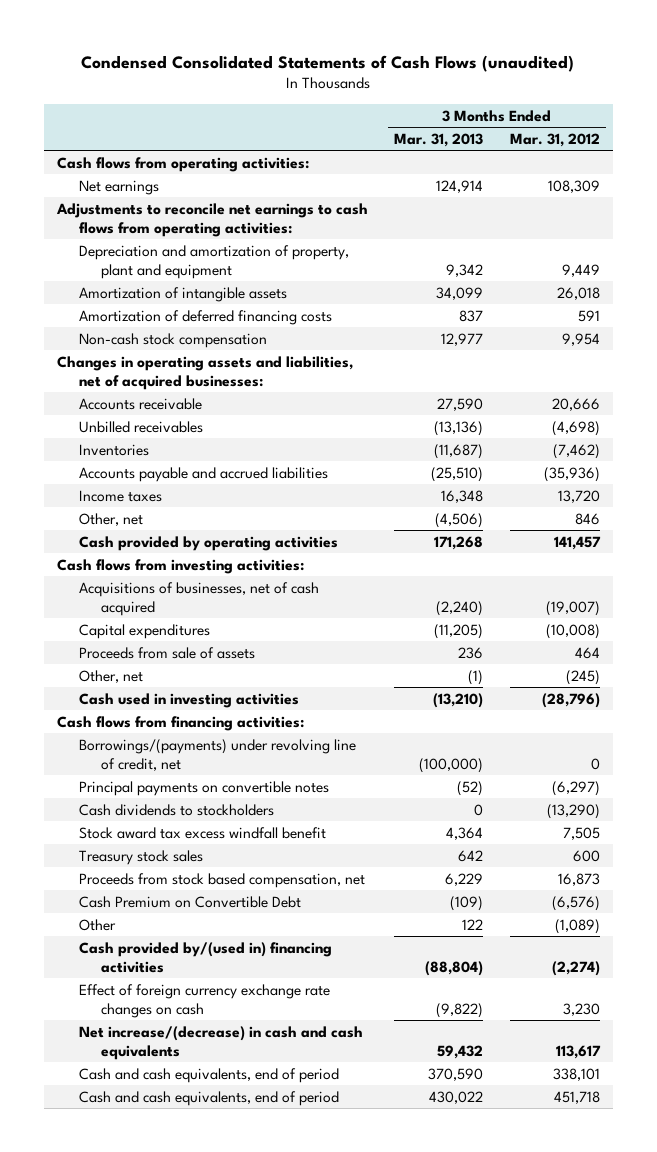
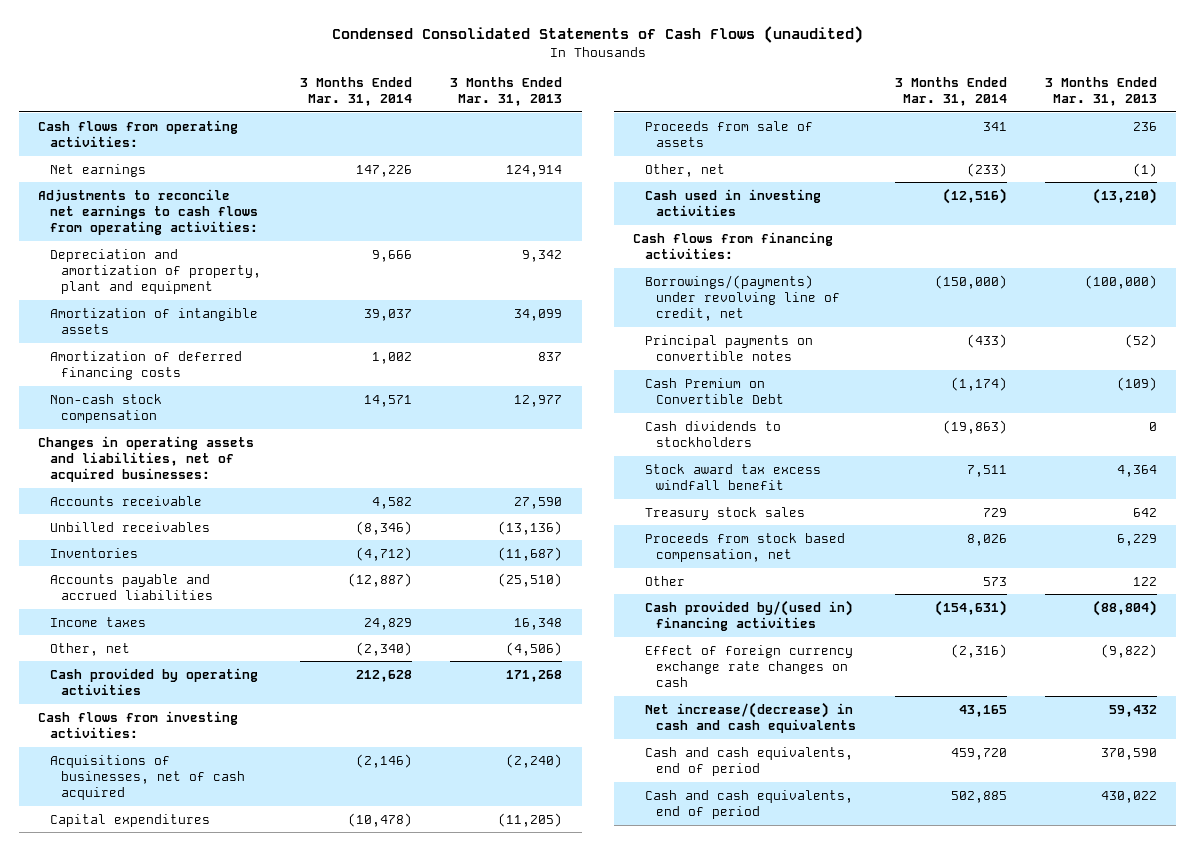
[509,132,600,147] Mar. 31, 2012 -> none
none -> [299,77,412,107] 3 Months Ended Mar. 31, 2014
[78,895,301,908] Cash Premium on Convertible Debt -> [644,377,785,404] Cash Premium on Convertible Debt

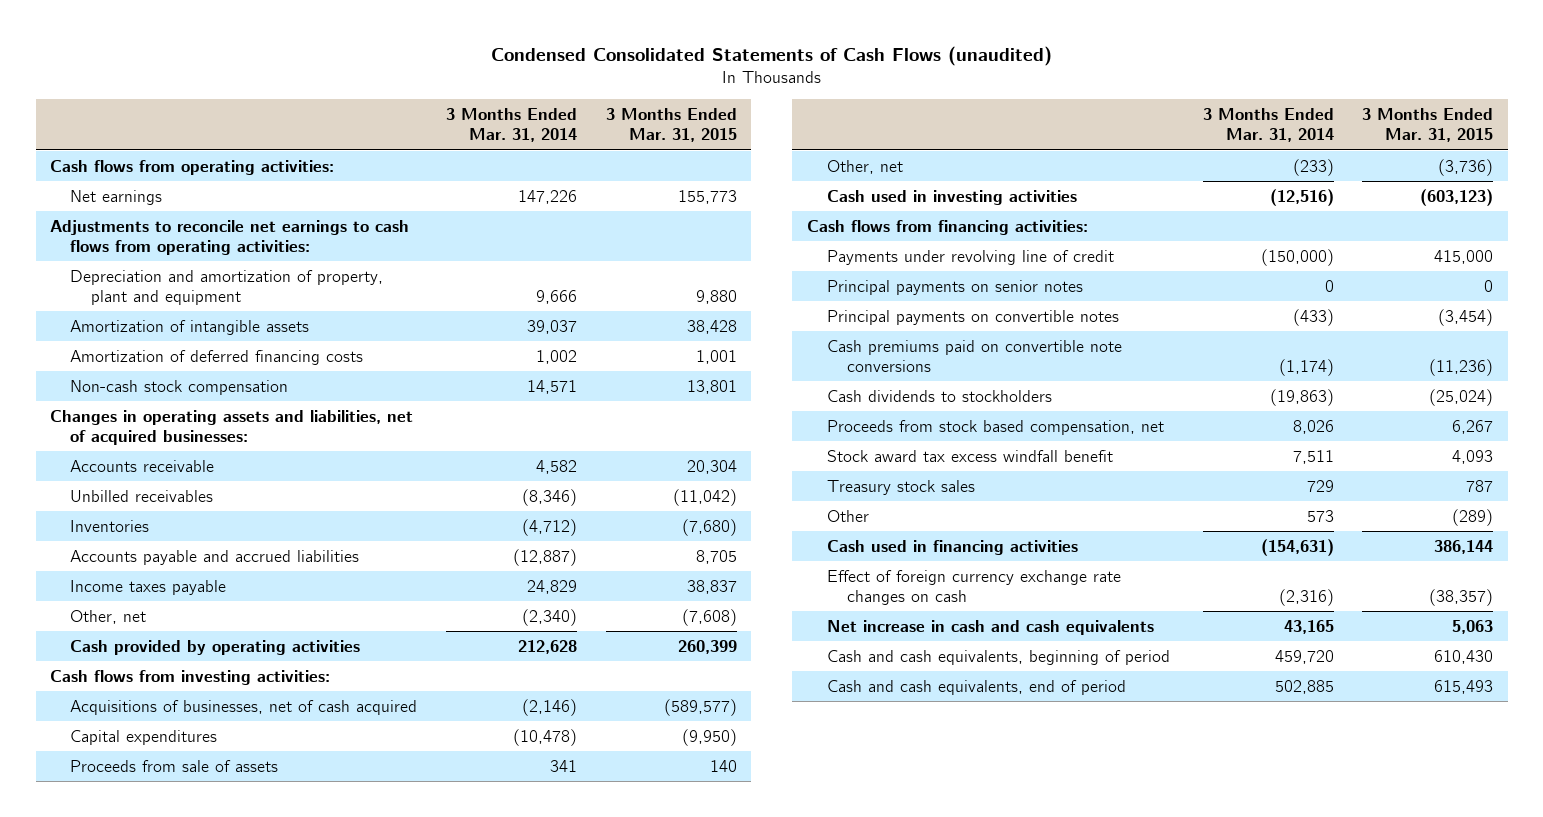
[450,77,563,107] 3 Months Ended Mar. 31, 2013 -> none
none -> [605,107,737,142] 3 Months Ended Mar. 31, 2015
[49,616,146,627] Income taxes -> [70,579,227,595] Income taxes payable
[644,274,841,322] Borrowings/(payments) under revolving line of credit, net -> [826,249,1114,265] Payments under revolving line of credit
none -> [826,279,1083,295] Principal payments on senior notes
[644,377,785,404] Cash Premium on Convertible Debt -> [826,339,1122,372] Cash premiums paid on convertible note conversions
[644,532,845,562] Proceeds from stock based compensation, net -> [826,419,1164,435] Proceeds from stock based compensation, net
[644,599,853,631] Cash provided by/(used in) financing activities -> [826,539,1078,555] Cash used in financing activities
[644,701,857,733] Net increase/(decrease) in cash and cash equivalents -> [826,619,1154,635] Net increase in cash and cash equivalents
[644,746,853,776] Cash and cash equivalents, end of period -> [826,649,1170,665] Cash and cash equivalents, beginning of period

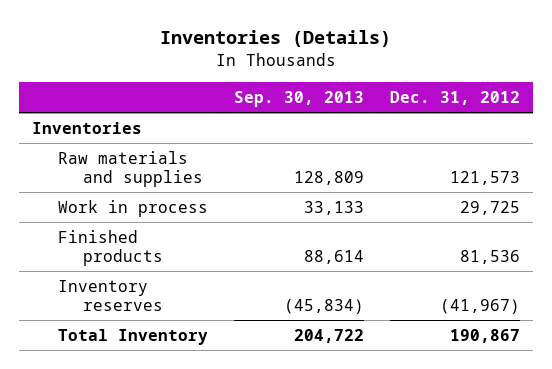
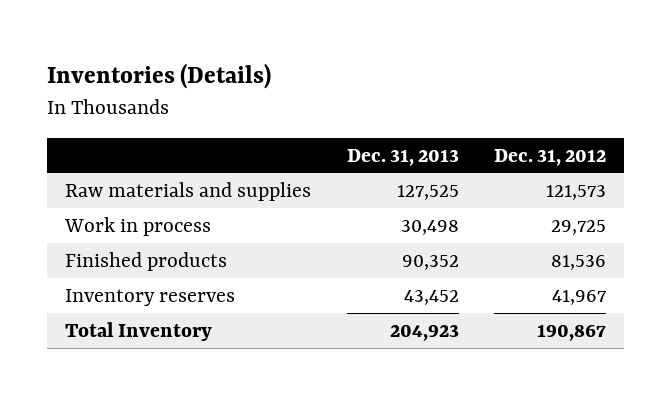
[233,90,364,107] Sep. 30, 2013 -> none
none -> [346,148,459,166] Dec. 31, 2013
[32,122,143,135] Inventories -> none
[440,298,521,314] (41,967) -> [552,290,607,306] 41,967

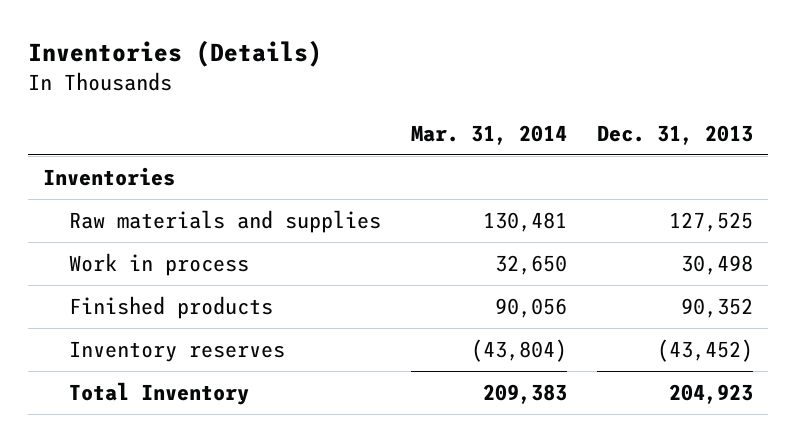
[494,148,607,166] Dec. 31, 2012 -> none
none -> [411,124,568,145] Mar. 31, 2014
none -> [43,166,176,186] Inventories
[403,290,459,306] 43,452 -> [657,338,754,362] (43,452)

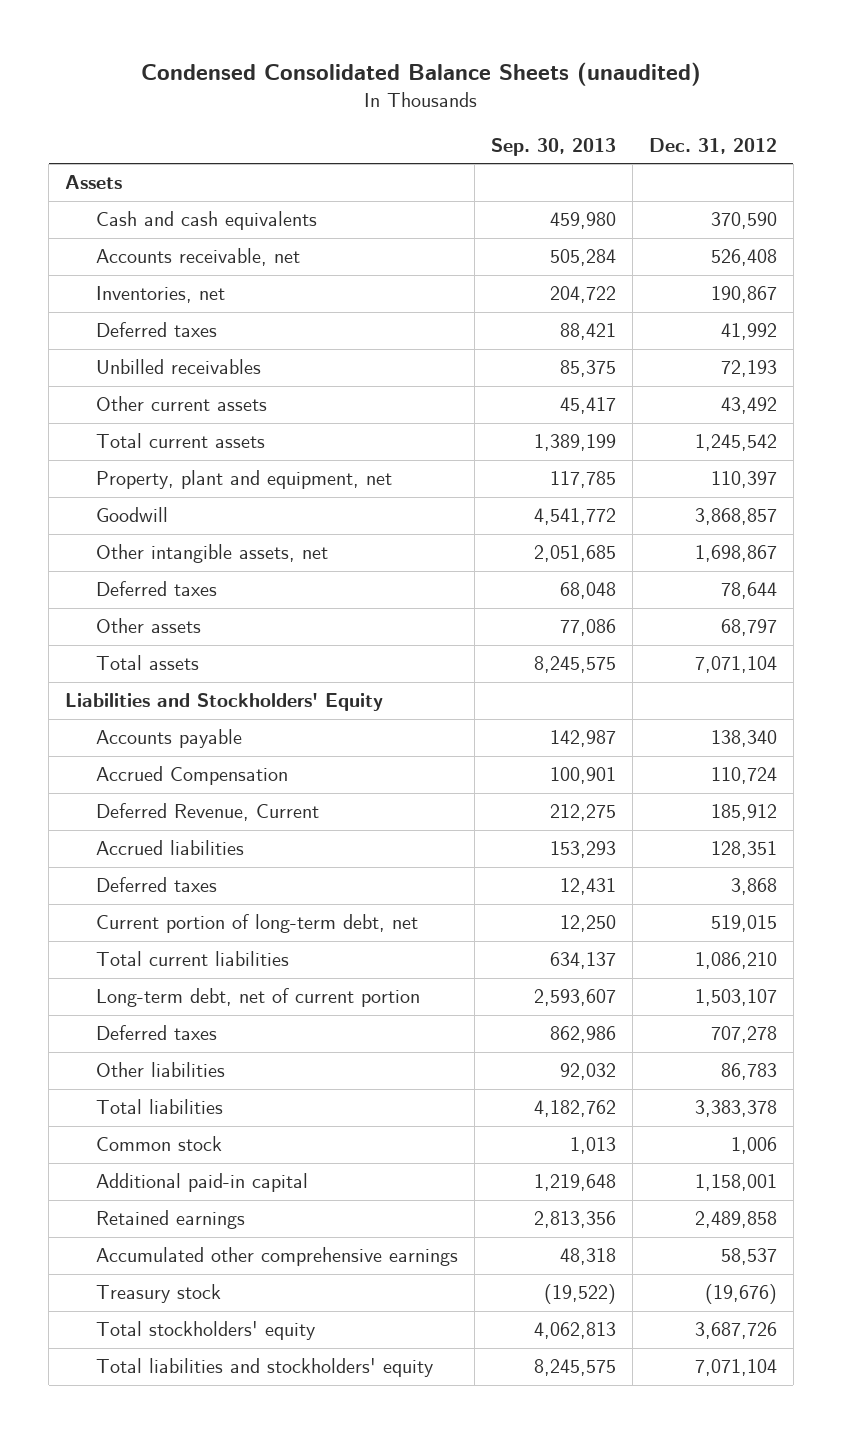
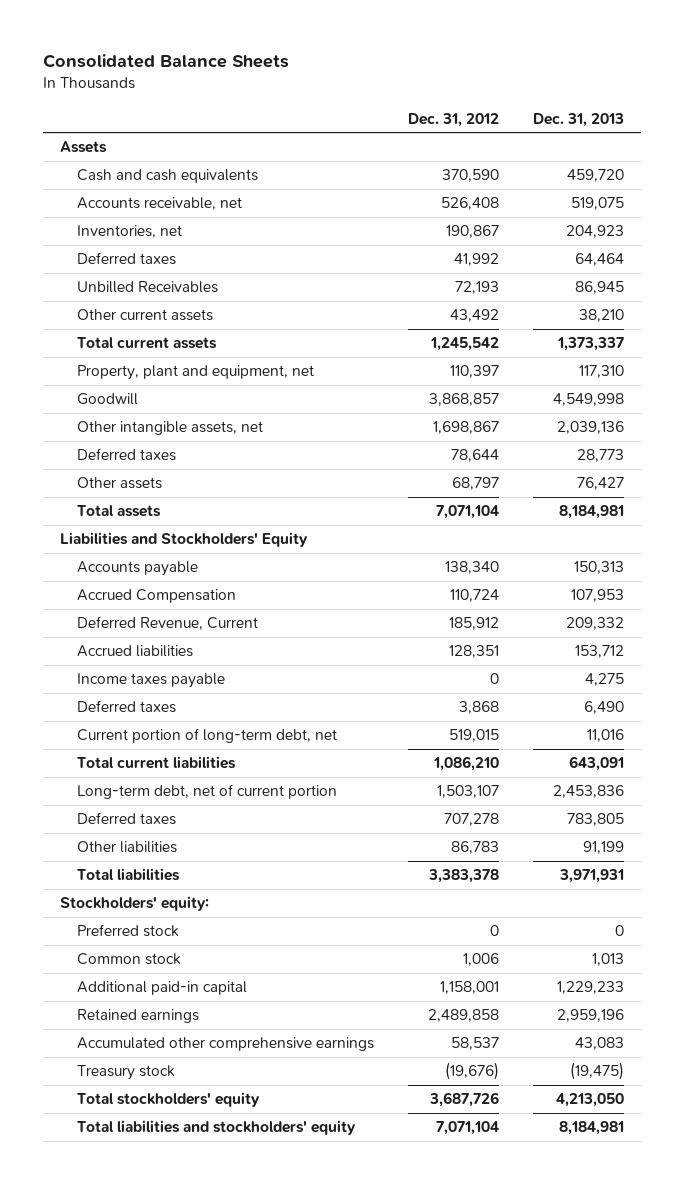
[140,61,701,86] Condensed Consolidated Balance Sheets (unaudited) -> [42,54,289,69] Consolidated Balance Sheets
[490,138,616,157] Sep. 30, 2013 -> none
none -> [533,112,625,127] Dec. 31, 2013
[95,359,261,375] Unbilled receivables -> [76,281,218,294] Unbilled Receivables
none -> [76,673,225,689] Income taxes payable
none -> [59,896,209,912] Stockholders' equity:
none -> [76,924,179,938] Preferred stock

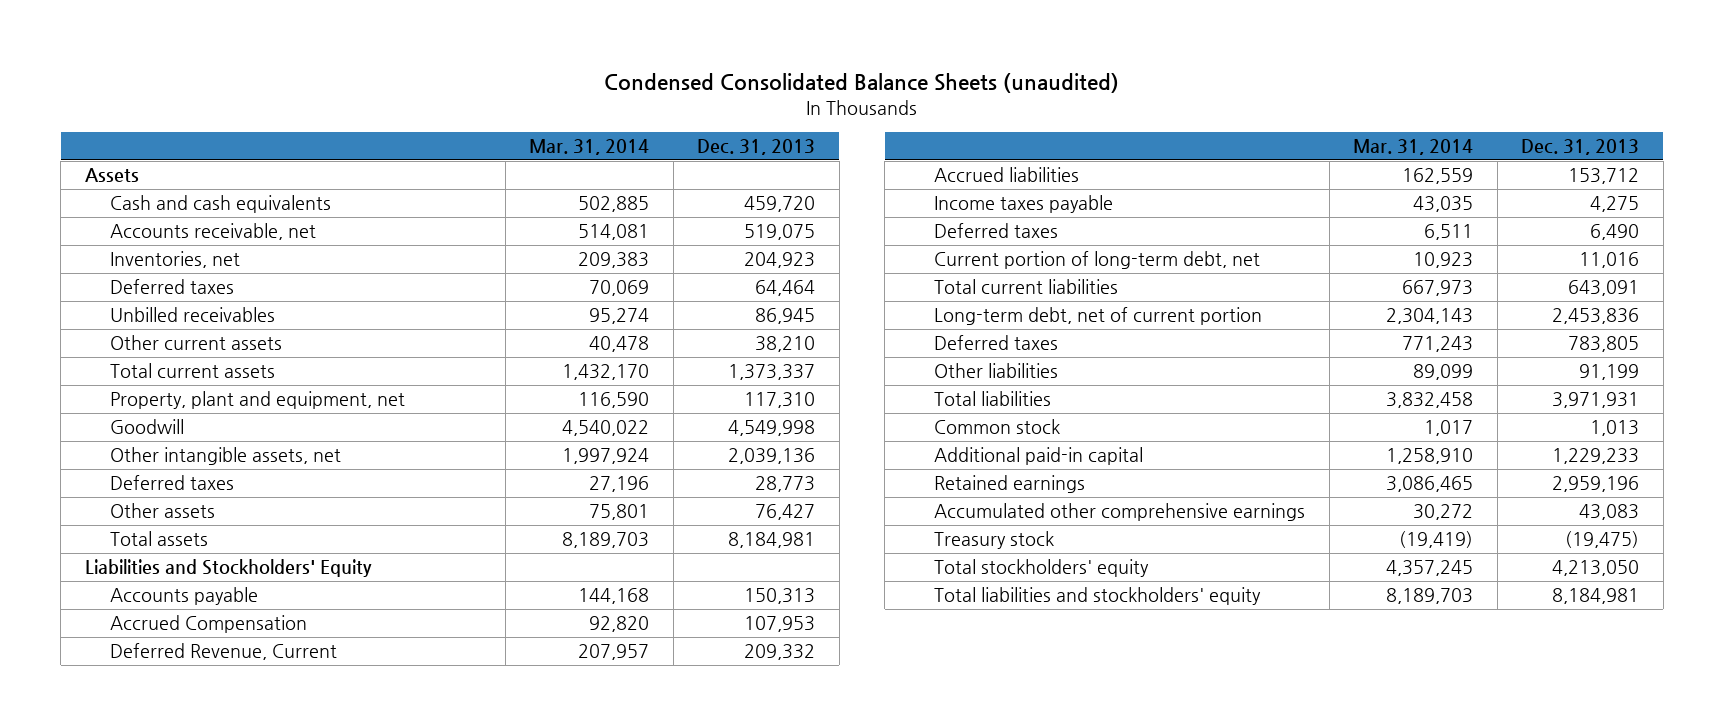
[42,54,289,69] Consolidated Balance Sheets -> [603,72,1119,93] Condensed Consolidated Balance Sheets (unaudited)
[407,112,499,127] Dec. 31, 2012 -> none
none -> [529,138,650,155] Mar. 31, 2014
[76,281,218,294] Unbilled Receivables -> [110,307,276,323] Unbilled receivables
[59,896,209,912] Stockholders' equity: -> none
[76,924,179,938] Preferred stock -> none

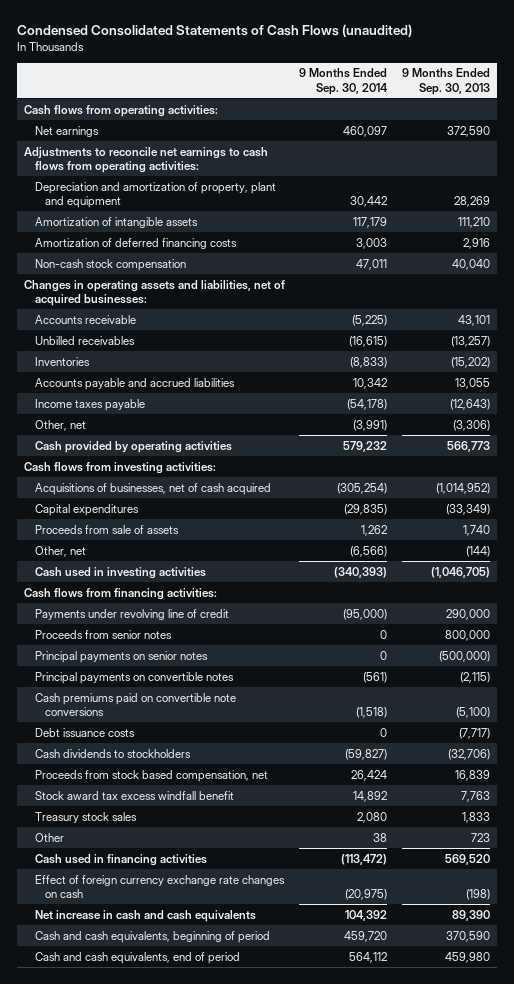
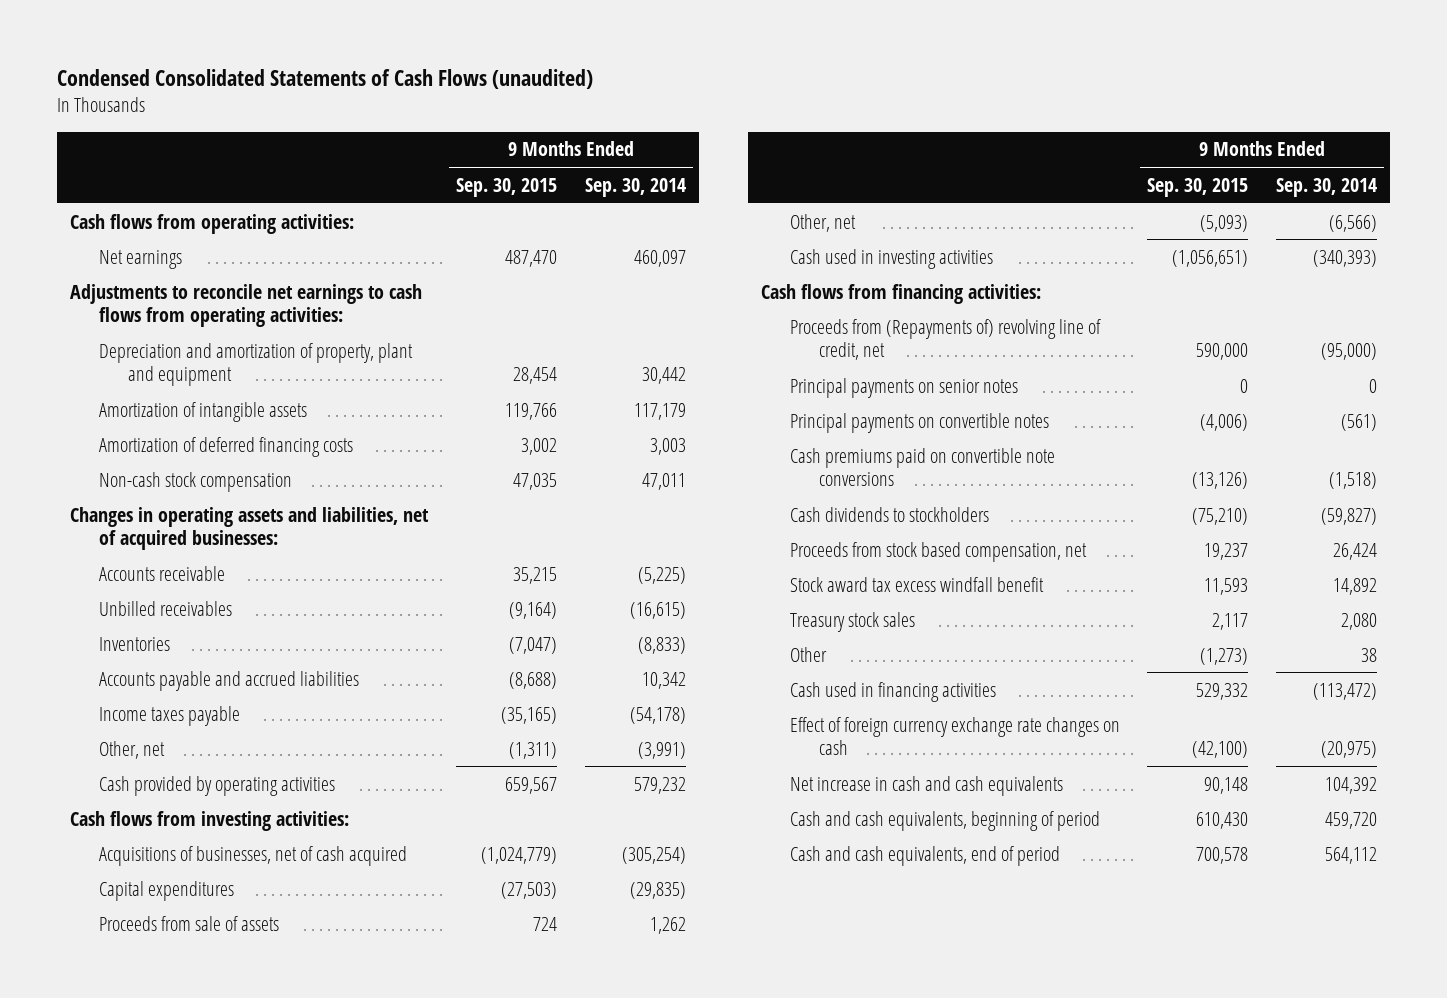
[401,68,490,95] 9 Months Ended Sep. 30, 2013 -> none
none -> [456,177,558,197] Sep. 30, 2015
[34,608,229,620] Payments under revolving line of credit -> none
[34,629,172,639] Proceeds from senior notes -> none
none -> [789,318,1101,361] Proceeds from (Repayments of) revolving line of credit, net
[34,727,135,737] Debt issuance costs -> none

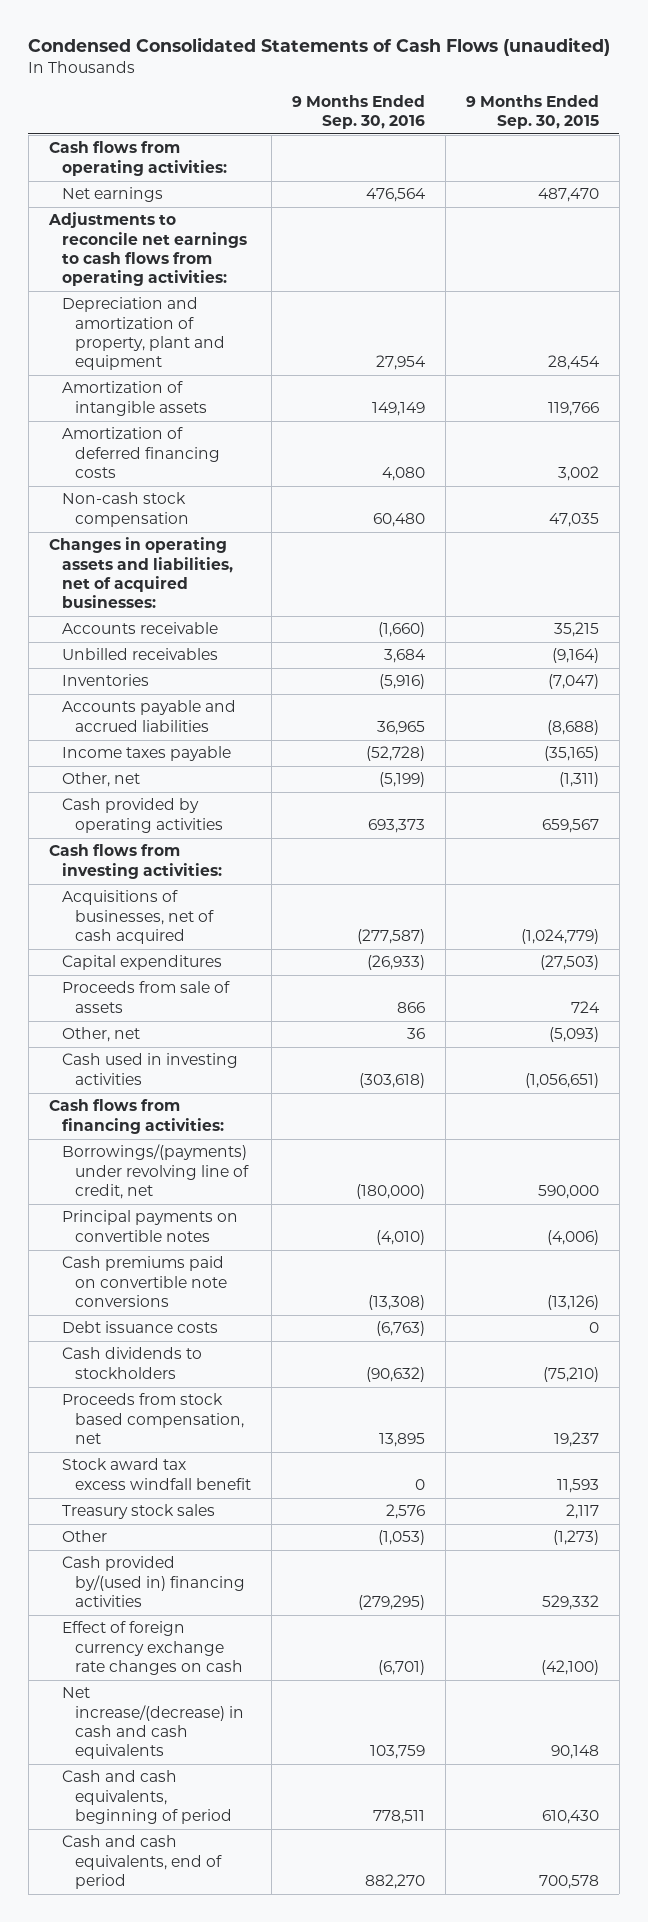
[584,177,686,197] Sep. 30, 2014 -> none
none -> [291,94,425,129] 9 Months Ended Sep. 30, 2016
[789,377,1018,398] Principal payments on senior notes -> none
[789,318,1101,361] Proceeds from (Repayments of) revolving line of credit, net -> [62,1144,250,1200] Borrowings/(payments) under revolving line of credit, net
none -> [62,1321,219,1334] Debt issuance costs
[789,681,996,702] Cash used in financing activities -> [62,1556,246,1608] Cash provided by/(used in) financing activities
[789,775,1063,796] Net increase in cash and cash equivalents -> [62,1687,245,1760] Net increase/(decrease) in cash and cash equivalents

